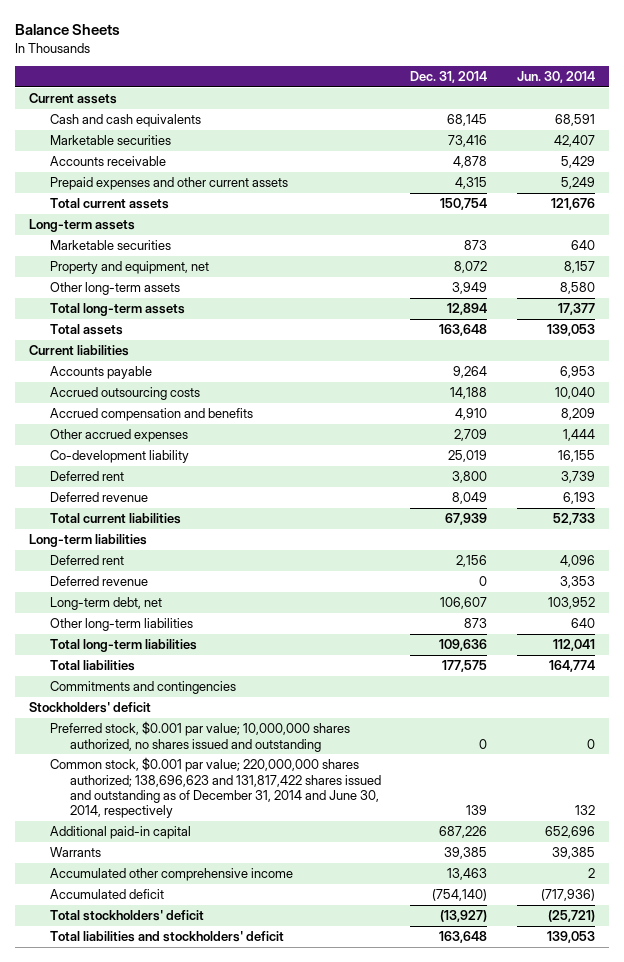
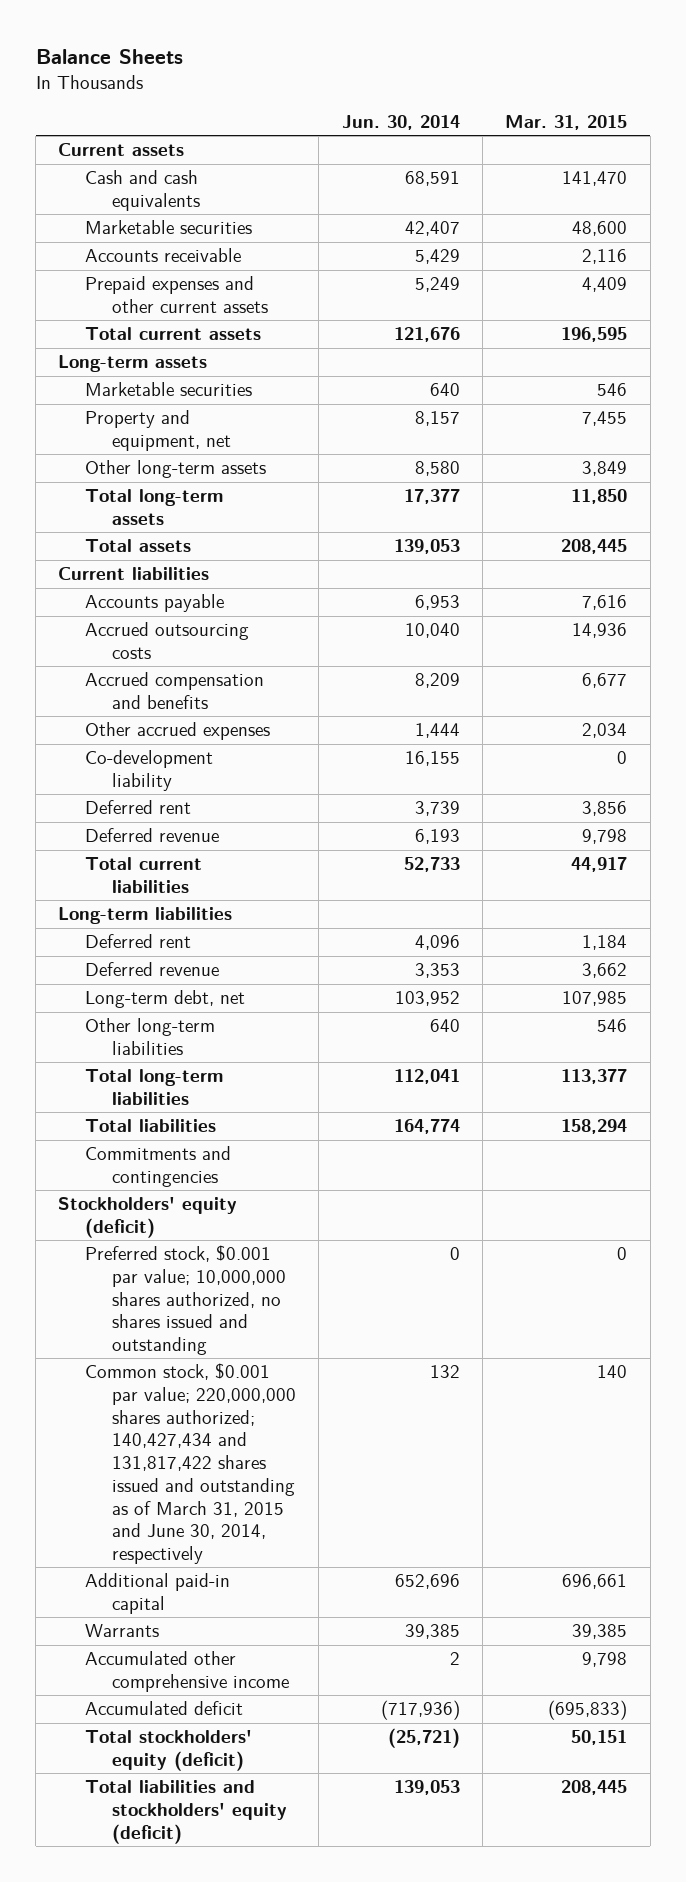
[410,71,488,84] Dec. 31, 2014 -> none
none -> [505,114,628,130] Mar. 31, 2015
[29,702,152,714] Stockholders' deficit -> [58,1197,238,1238] Stockholders' equity (deficit)
[49,757,381,819] Common stock, $0.001 par value; 220,000,000 shares authorized; 138,696,623 and 131,817,422 shares issued and outstanding as of December 31, 2014 and June 30, 2014, respectively -> [85,1363,296,1565] Common stock, $0.001 par value; 220,000,000 shares authorized; 140,427,434 and 131,817,422 shares issued and outstanding as of March 31, 2015 and June 30, 2014, respectively
[49,910,204,922] Total stockholders' deficit -> [85,1730,253,1771] Total stockholders' equity (deficit)
[49,931,284,943] Total liabilities and stockholders' deficit -> [85,1780,287,1844] Total liabilities and stockholders' equity (deficit)

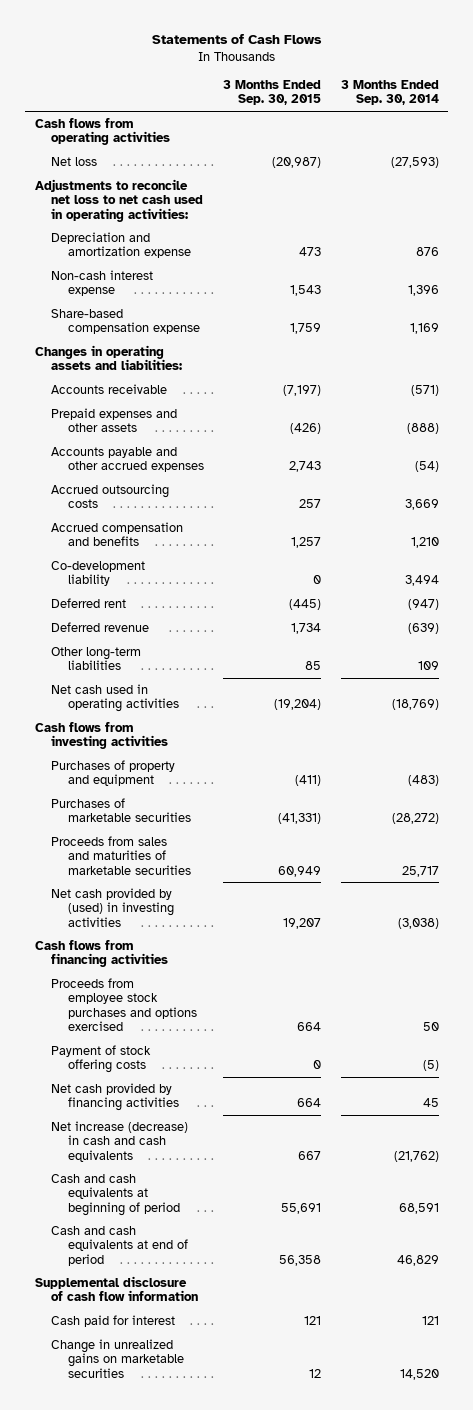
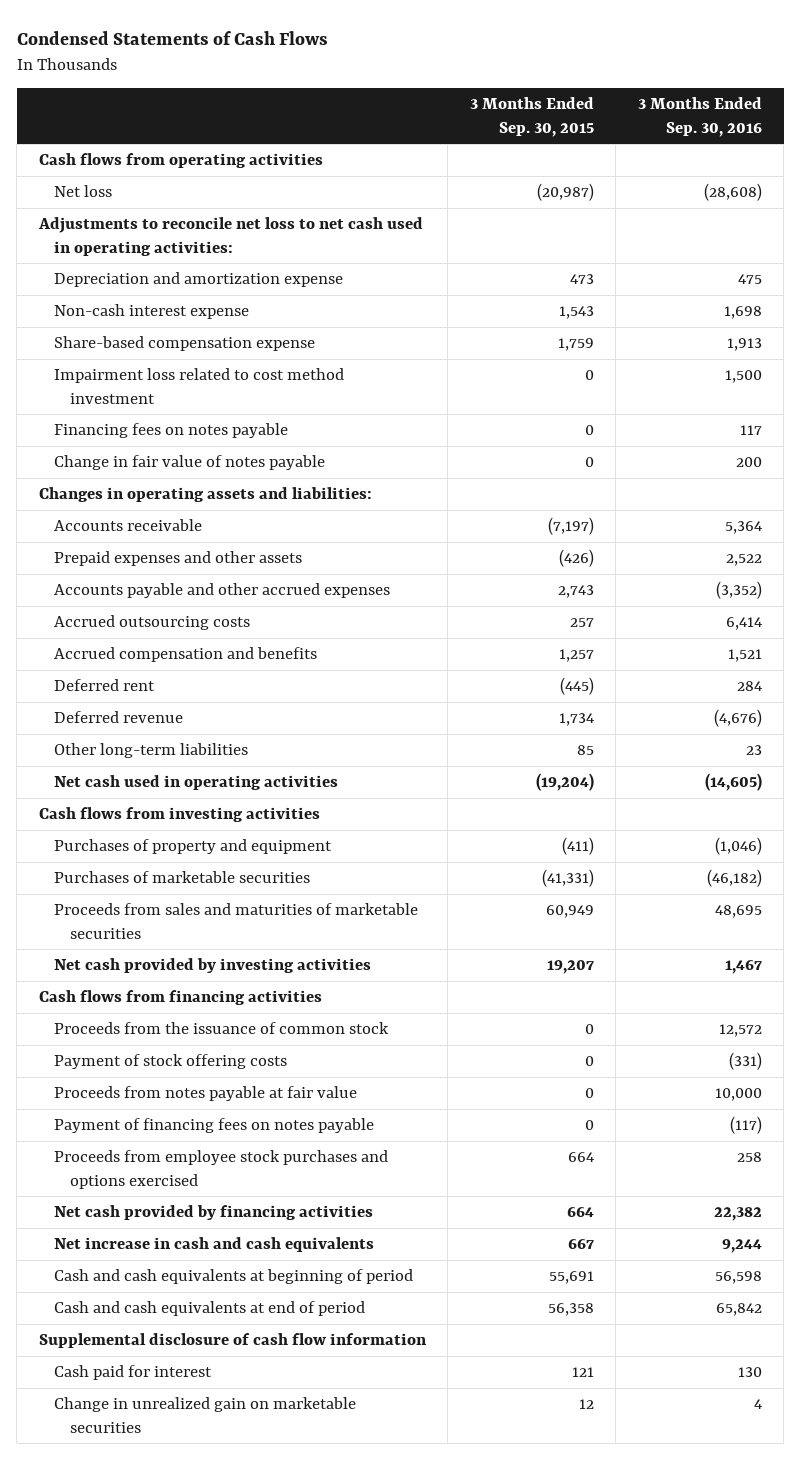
[151,34,322,45] Statements of Cash Flows -> [16,31,328,46] Condensed Statements of Cash Flows
[340,80,439,106] 3 Months Ended Sep. 30, 2014 -> none
none -> [637,97,762,137] 3 Months Ended Sep. 30, 2016
none -> [54,367,345,404] Impairment loss related to cost method investment
none -> [54,422,289,438] Financing fees on notes payable
none -> [54,454,326,470] Change in fair value of notes payable
[51,560,146,587] Co-development liability -> none
[51,887,175,927] Net cash provided by (used) in investing activities -> [54,957,372,973] Net cash provided by investing activities
none -> [54,1021,390,1034] Proceeds from the issuance of common stock
none -> [54,1085,358,1101] Proceeds from notes payable at fair value
none -> [54,1117,375,1133] Payment of financing fees on notes payable
[51,977,198,1032] Proceeds from employee stock purchases and options exercised -> [54,1149,389,1189] Proceeds from employee stock purchases and options exercised
[51,1120,189,1162] Net increase (decrease) in cash and cash equivalents -> [54,1236,375,1252] Net increase in cash and cash equivalents
[51,1338,185,1378] Change in unrealized gains on marketable securities -> [54,1396,357,1433] Change in unrealized gain on marketable securities

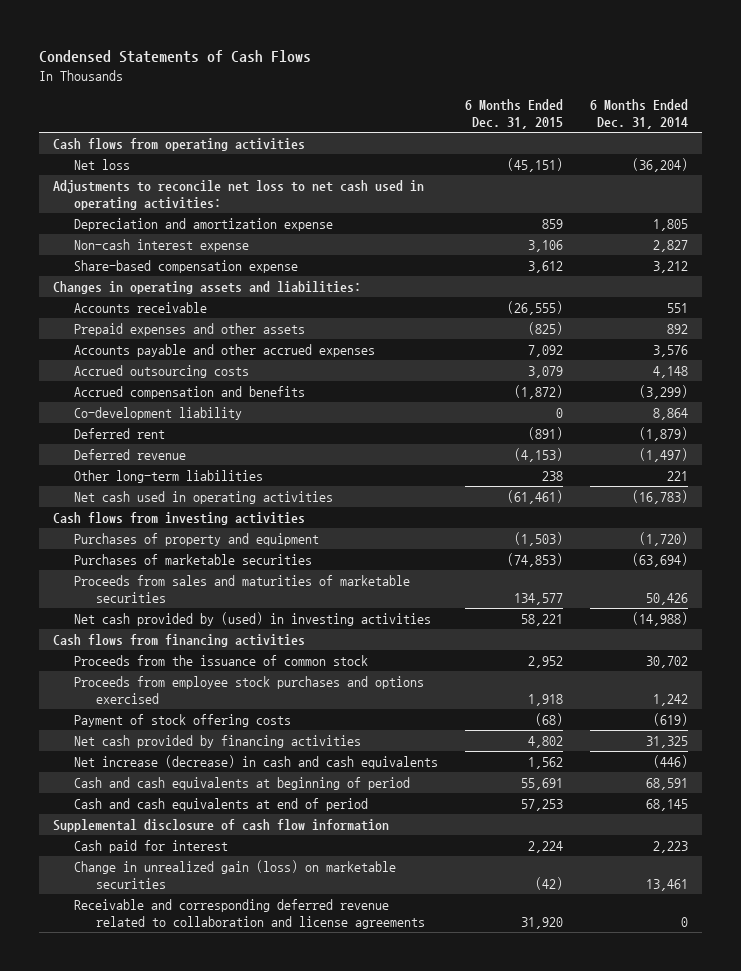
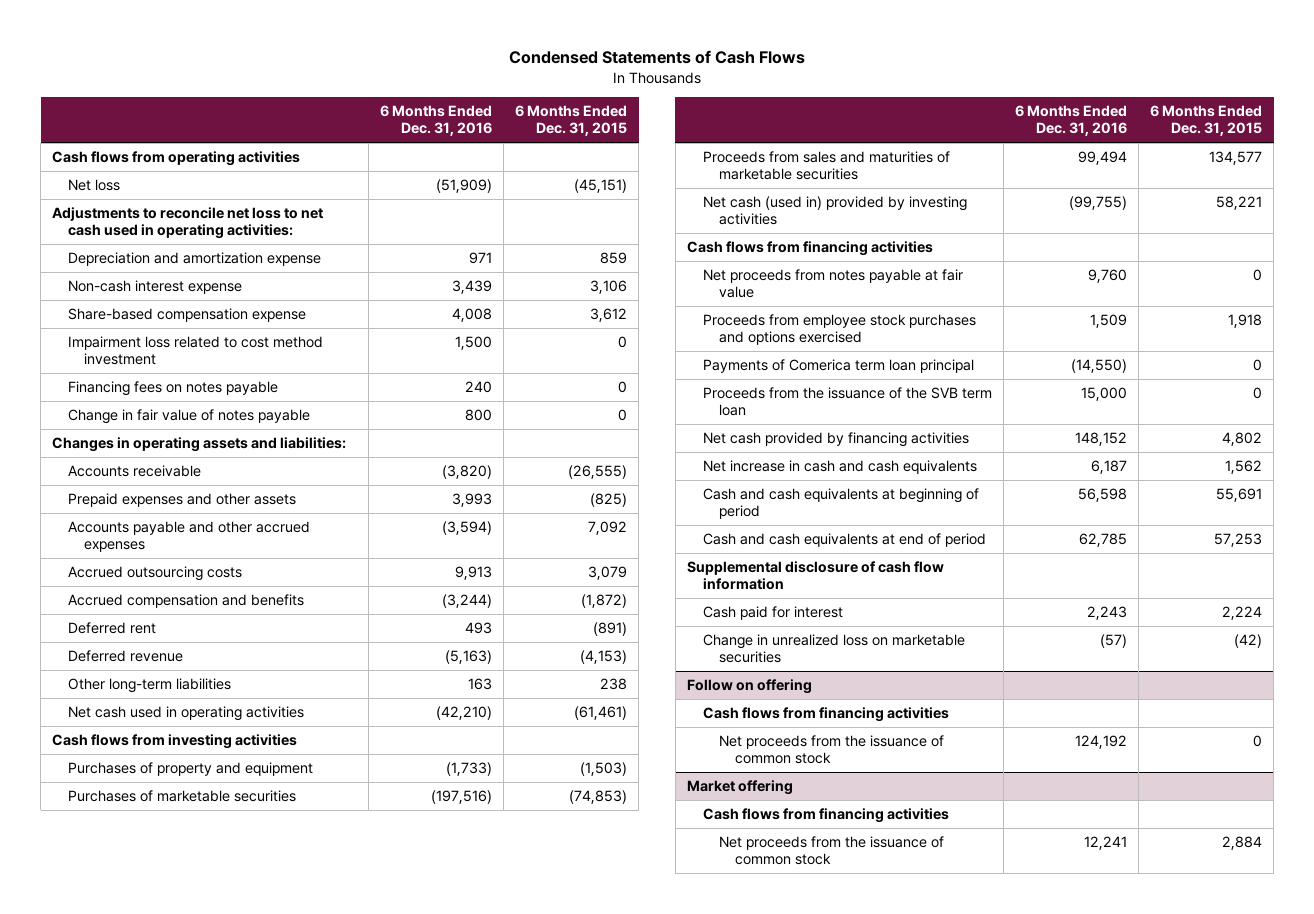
[590,98,689,130] 6 Months Ended Dec. 31, 2014 -> none
none -> [380,105,493,137] 6 Months Ended Dec. 31, 2016
none -> [68,336,324,365] Impairment loss related to cost method investment
none -> [68,381,279,397] Financing fees on notes payable
none -> [68,409,311,425] Change in fair value of notes payable
[74,406,243,420] Co-development liability -> none
[74,611,432,626] Net cash provided by (used) in investing activities -> [702,196,967,225] Net cash (used in) provided by investing activities
[74,654,369,666] Proceeds from the issuance of common stock -> none
none -> [702,269,963,298] Net proceeds from notes payable at fair value
[74,713,292,727] Payment of stock offering costs -> none
none -> [702,359,974,374] Payments of Comerica term loan principal
none -> [702,387,992,416] Proceeds from the issuance of the SVB term loan
[74,754,439,769] Net increase (decrease) in cash and cash equivalents -> [702,460,977,475] Net increase in cash and cash equivalents
[74,898,425,930] Receivable and corresponding deferred revenue related to collaboration and license agreements -> none
[74,859,397,890] Change in unrealized gain (loss) on marketable securities -> [702,634,965,663] Change in unrealized loss on marketable securities
none -> [686,679,812,695] Follow on offering
none -> [702,707,949,723] Cash flows from financing activities
none -> [718,735,944,764] Net proceeds from the issuance of common stock
none -> [686,780,793,796] Market offering
none -> [702,808,949,824] Cash flows from financing activities
none -> [718,836,944,865] Net proceeds from the issuance of common stock

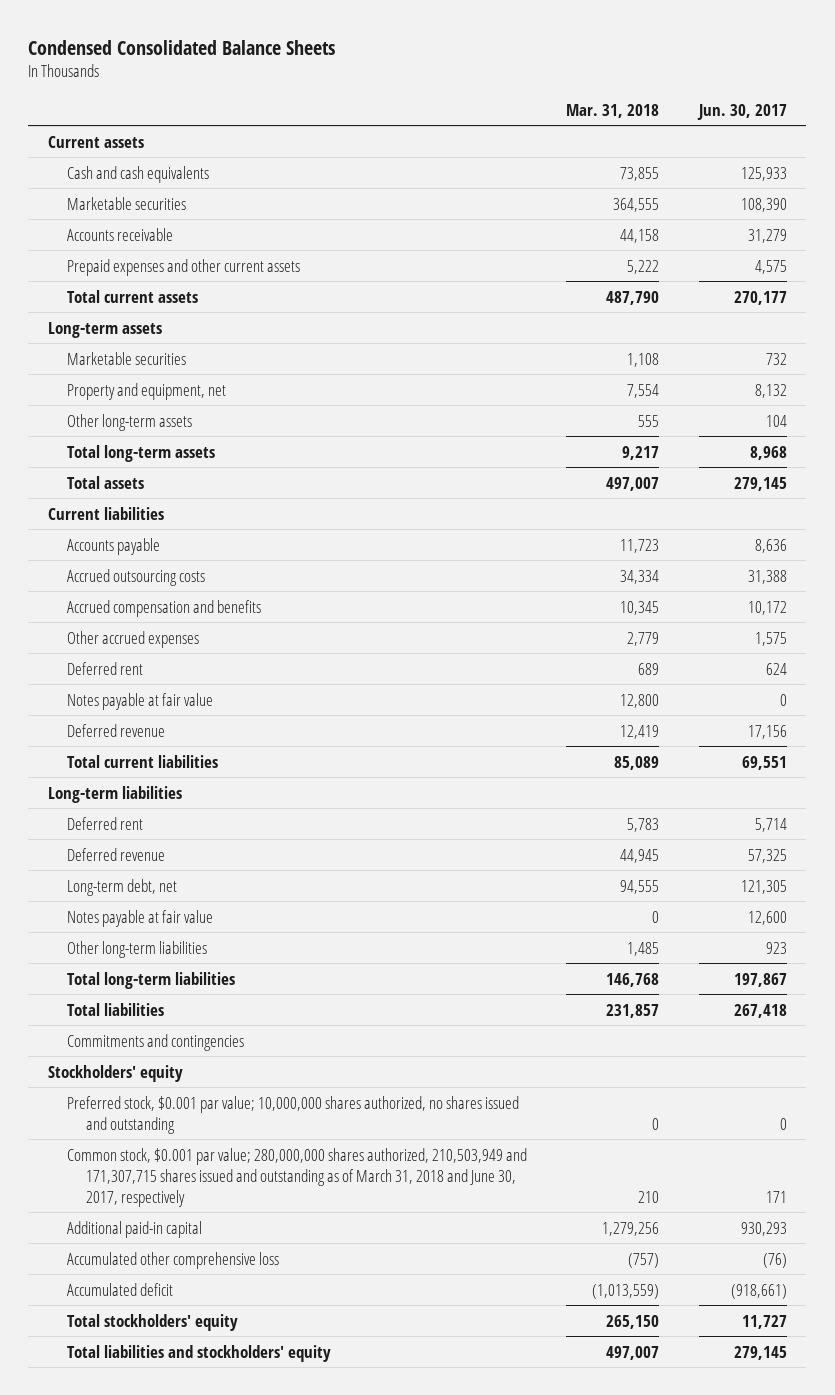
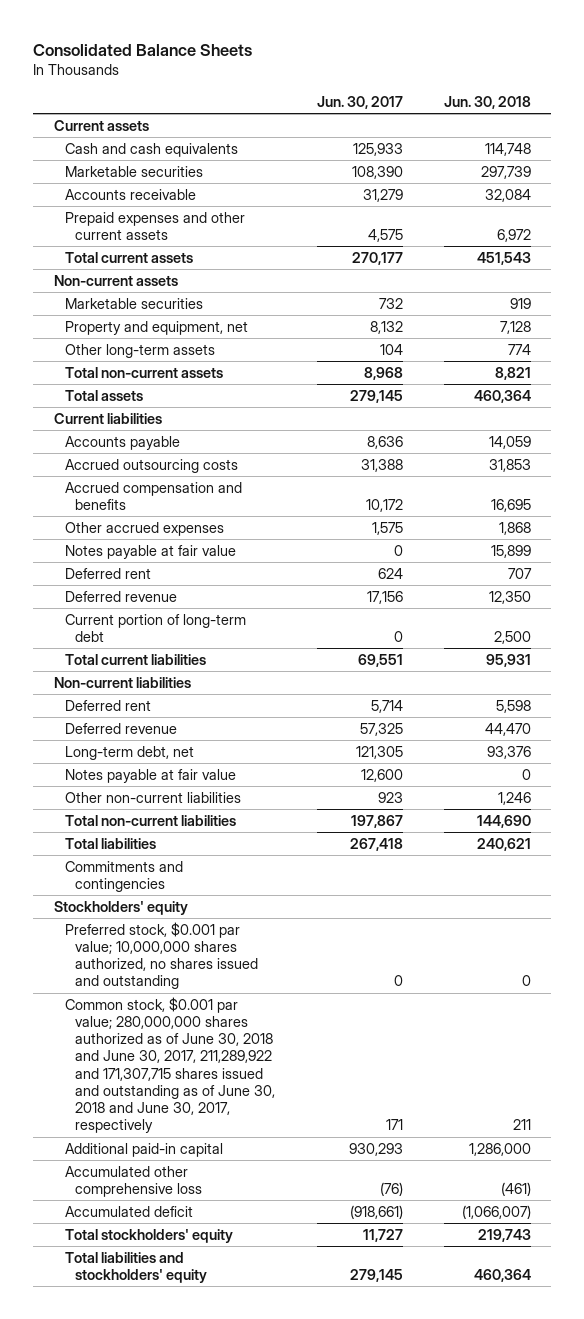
[28,39,336,55] Condensed Consolidated Balance Sheets -> [33,43,253,56] Consolidated Balance Sheets
[566,103,660,118] Mar. 31, 2018 -> none
none -> [443,95,531,109] Jun. 30, 2018
[47,321,162,338] Long-term assets -> [53,274,178,286] Non-current assets
[67,444,216,462] Total long-term assets -> [64,366,223,378] Total non-current assets
[67,661,144,675] Deferred rent -> [64,567,151,579] Deferred rent
none -> [64,613,246,643] Current portion of long-term debt
[47,785,182,803] Long-term liabilities -> [53,676,191,688] Non-current liabilities
[67,940,208,958] Other long-term liabilities -> [64,791,241,803] Other non-current liabilities
[67,971,236,989] Total long-term liabilities -> [64,814,236,826] Total non-current liabilities
[67,1147,528,1207] Common stock, $0.001 par value; 280,000,000 shares authorized, 210,503,949 and 171,307,715 shares issued and outstanding as of March 31, 2018 and June 30, 2017, respectively -> [64,996,276,1134] Common stock, $0.001 par value; 280,000,000 shares authorized as of June 30, 2018 and June 30, 2017, 211,289,922 and 171,307,715 shares issued and outstanding as of June 30, 2018 and June 30, 2017, respectively

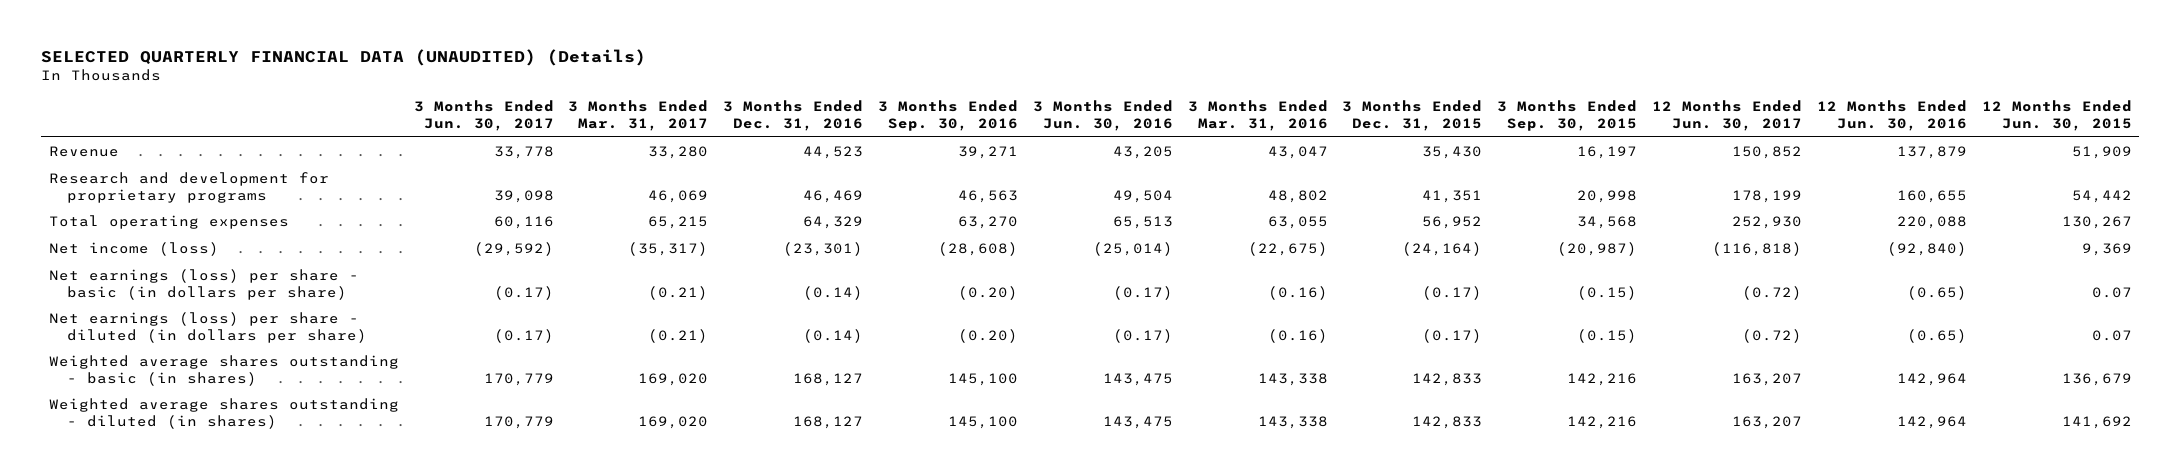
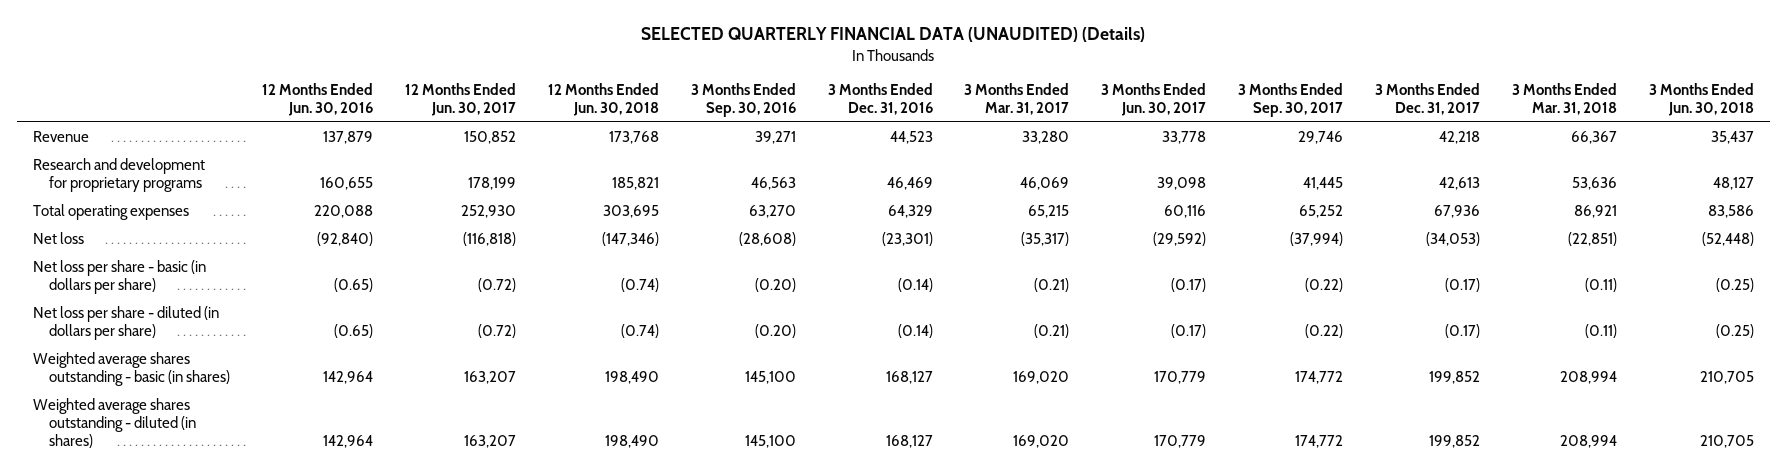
[1032,100,1173,131] 3 Months Ended Jun. 30, 2016 -> none
[1187,100,1328,131] 3 Months Ended Mar. 31, 2016 -> none
[1342,100,1483,131] 3 Months Ended Dec. 31, 2015 -> none
[1497,100,1638,131] 3 Months Ended Sep. 30, 2015 -> none
[1981,100,2132,131] 12 Months Ended Jun. 30, 2015 -> none
none -> [547,83,659,117] 12 Months Ended Jun. 30, 2018
none -> [1238,83,1344,118] 3 Months Ended Sep. 30, 2017
none -> [1374,83,1480,116] 3 Months Ended Dec. 31, 2017
none -> [1511,83,1617,116] 3 Months Ended Mar. 31, 2018
none -> [1648,83,1754,117] 3 Months Ended Jun. 30, 2018
[48,241,219,256] Net income (loss) -> [32,232,84,245] Net loss
[48,268,359,300] Net earnings (loss) per share - basic (in dollars per share) -> [32,260,206,295] Net loss per share - basic (in dollars per share)
[48,311,367,343] Net earnings (loss) per share - diluted (in dollars per share) -> [32,306,219,341] Net loss per share - diluted (in dollars per share)

